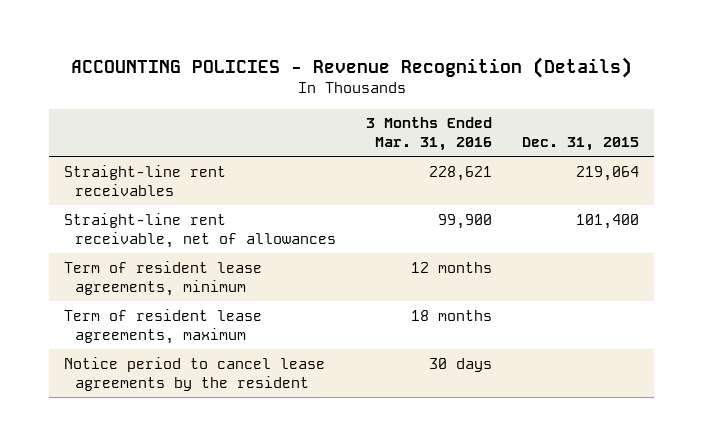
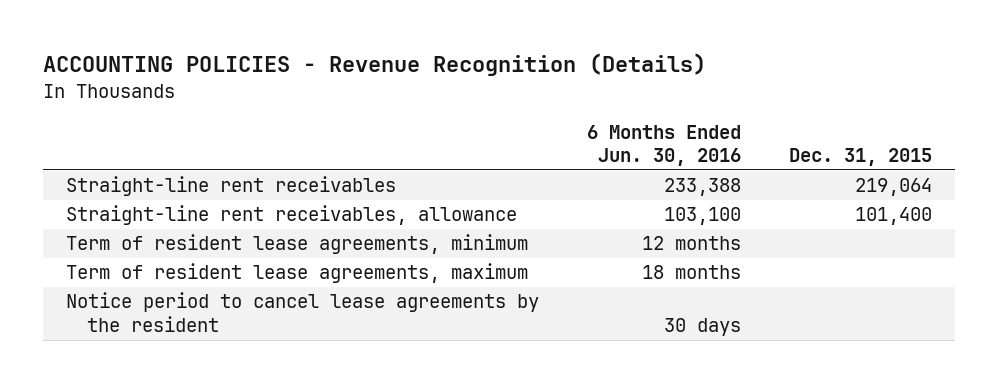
[366,117,493,152] 3 Months Ended Mar. 31, 2016 -> none
none -> [587,124,742,167] 6 Months Ended Jun. 30, 2016
[64,212,337,248] Straight-line rent receivable, net of allowances -> [66,205,518,226] Straight-line rent receivables, allowance

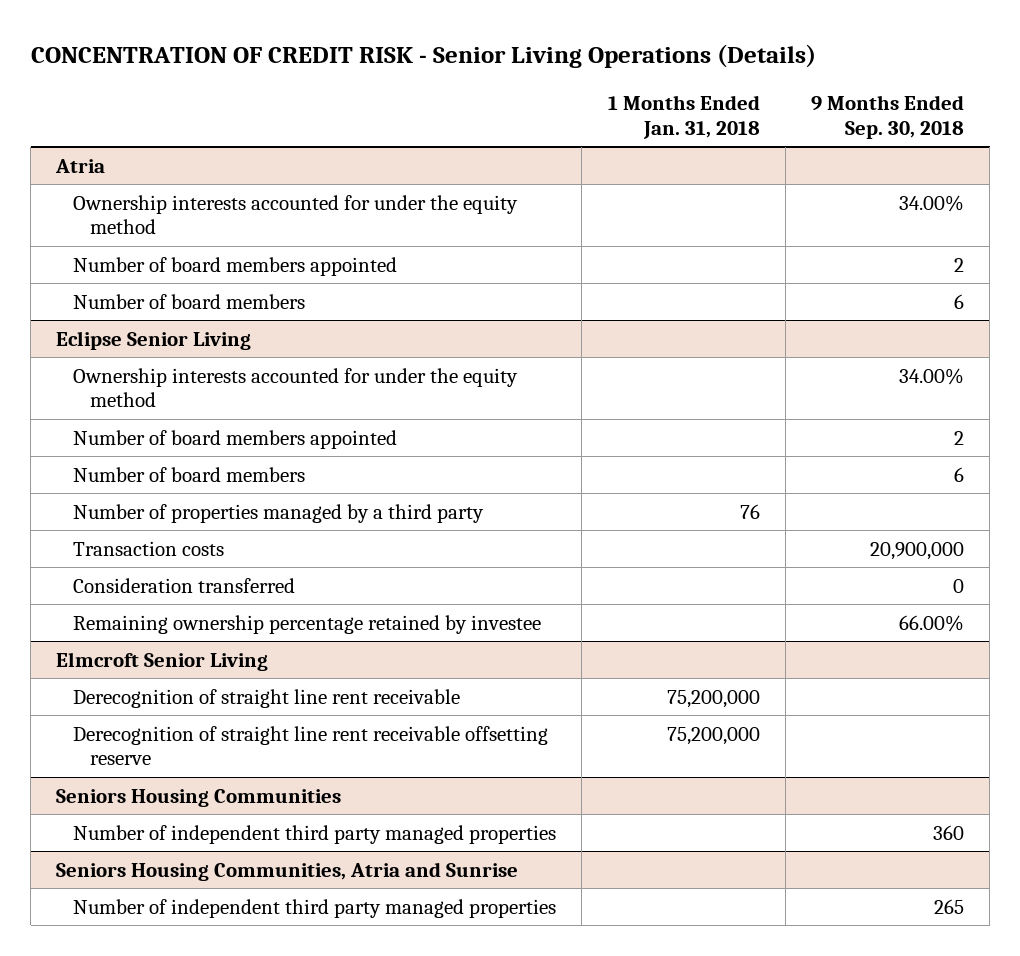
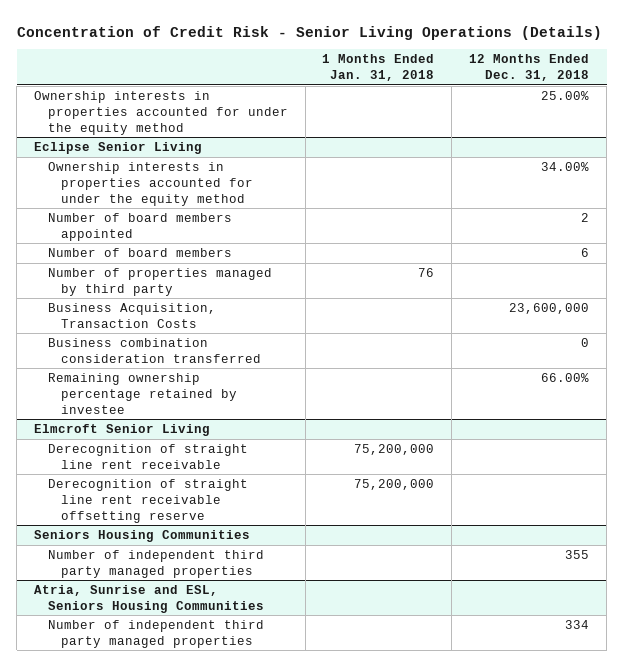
[30,44,816,69] CONCENTRATION OF CREDIT RISK - Senior Living Operations (Details) -> [16,25,602,40] Concentration of Credit Risk - Senior Living Operations (Details)
[811,95,965,139] 9 Months Ended Sep. 30, 2018 -> none
none -> [469,54,590,82] 12 Months Ended Dec. 31, 2018
[55,158,106,173] Atria -> none
[73,194,519,235] Ownership interests accounted for under the equity method -> none
[73,256,398,276] Number of board members appointed -> none
[73,293,306,309] Number of board members -> none
none -> [34,90,288,135] Ownership interests in properties accounted for under the equity method
[73,367,519,408] Ownership interests accounted for under the equity method -> [47,161,254,206] Ownership interests in properties accounted for under the equity method
[73,503,485,523] Number of properties managed by a third party -> [47,267,272,296] Number of properties managed by third party
[73,540,225,556] Transaction costs -> [47,302,216,328] Business Acquisition, Transaction Costs
[73,577,296,593] Consideration transferred -> [47,337,262,363] Business combination consideration transferred
[56,861,519,881] Seniors Housing Communities, Atria and Sunrise -> [34,584,264,613] Atria, Sunrise and ESL, Seniors Housing Communities

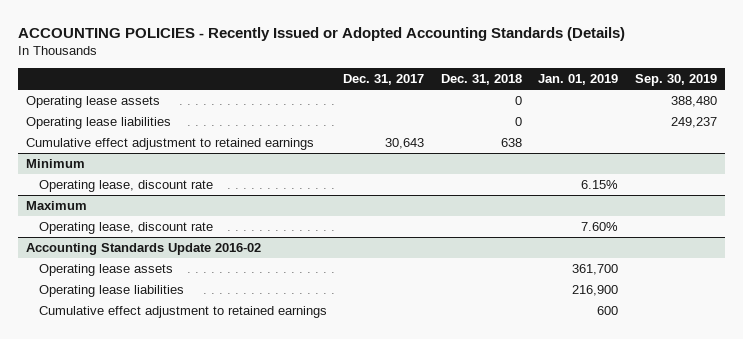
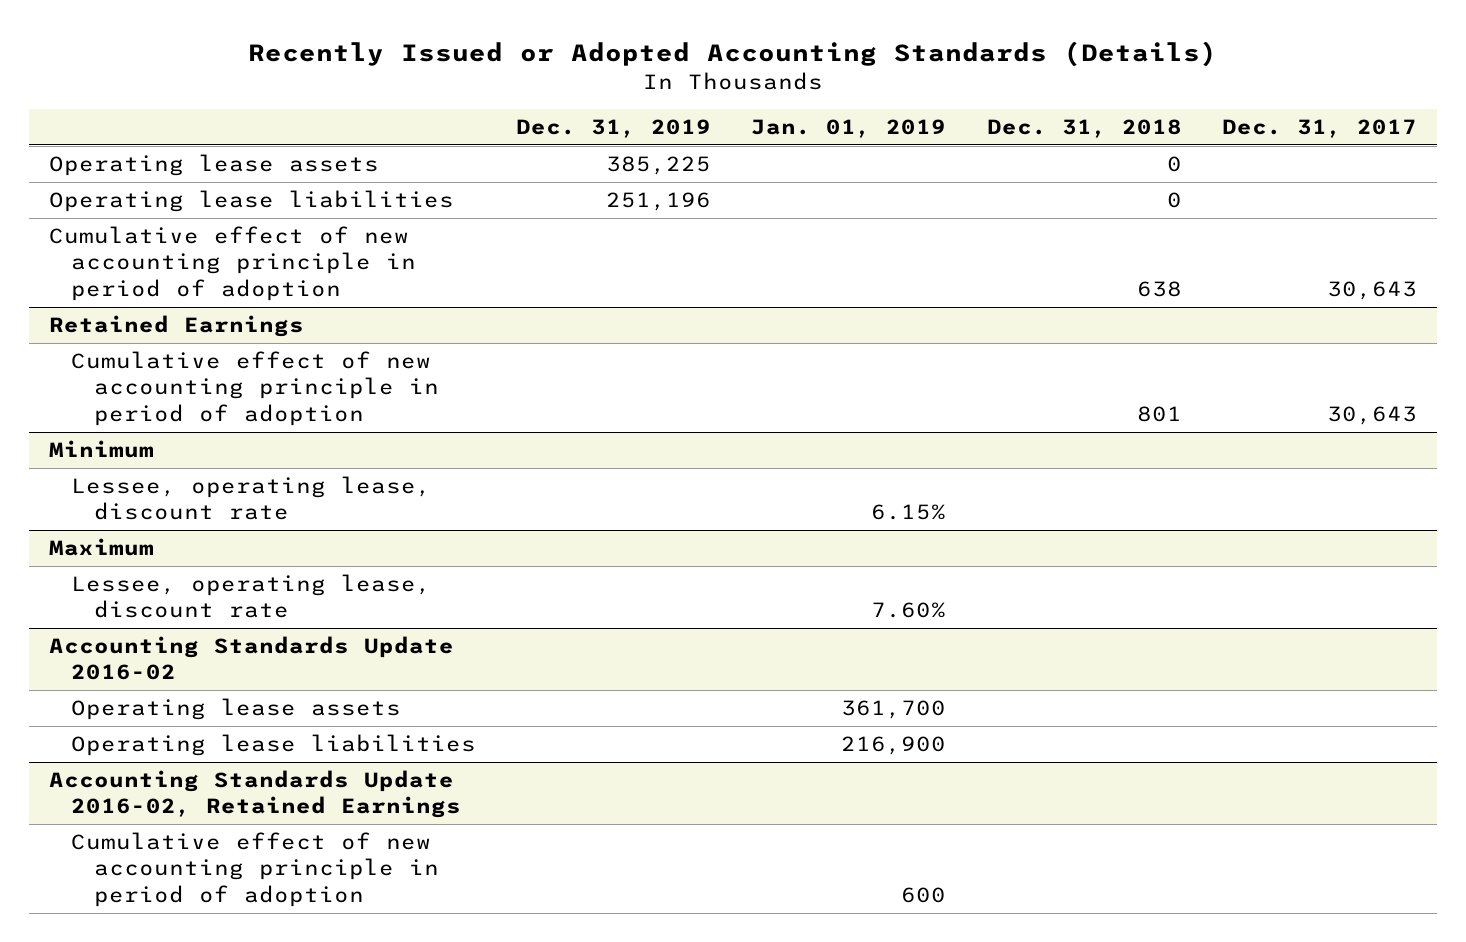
[17,26,625,41] ACCOUNTING POLICIES - Recently Issued or Adopted Accounting Standards (Details) -> [247,40,1217,67] Recently Issued or Adopted Accounting Standards (Details)
[634,74,717,87] Sep. 30, 2019 -> none
none -> [516,119,712,139] Dec. 31, 2019
[25,138,314,151] Cumulative effect adjustment to retained earnings -> [49,226,417,301] Cumulative effect of new accounting principle in period of adoption
none -> [49,315,305,338] Retained Earnings
none -> [71,351,439,426] Cumulative effect of new accounting principle in period of adoption
[38,180,213,193] Operating lease, discount rate -> [71,476,432,521] Lessee, operating lease, discount rate
[38,222,213,235] Operating lease, discount rate -> [71,574,432,619] Lessee, operating lease, discount rate
[38,306,327,319] Cumulative effect adjustment to retained earnings -> none
none -> [49,770,462,819] Accounting Standards Update 2016-02, Retained Earnings
none -> [71,832,439,907] Cumulative effect of new accounting principle in period of adoption

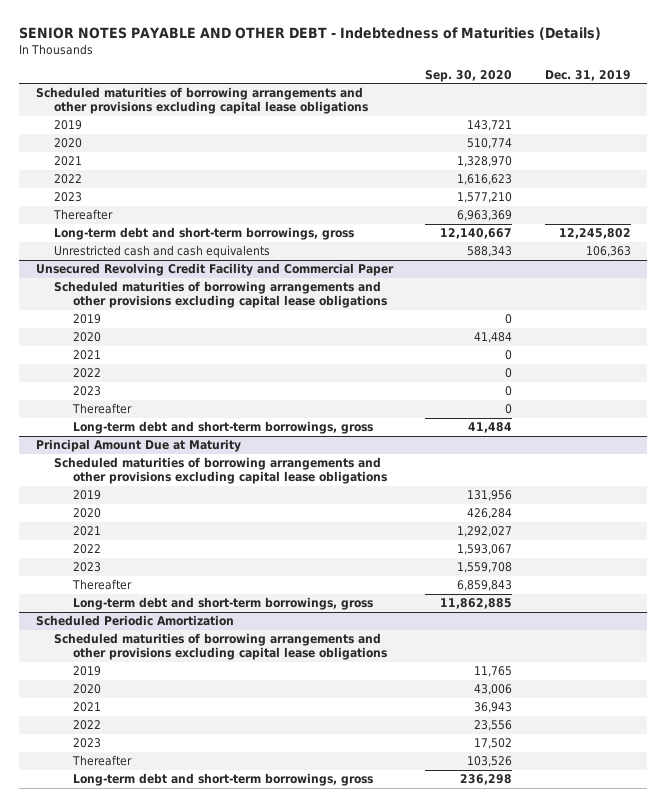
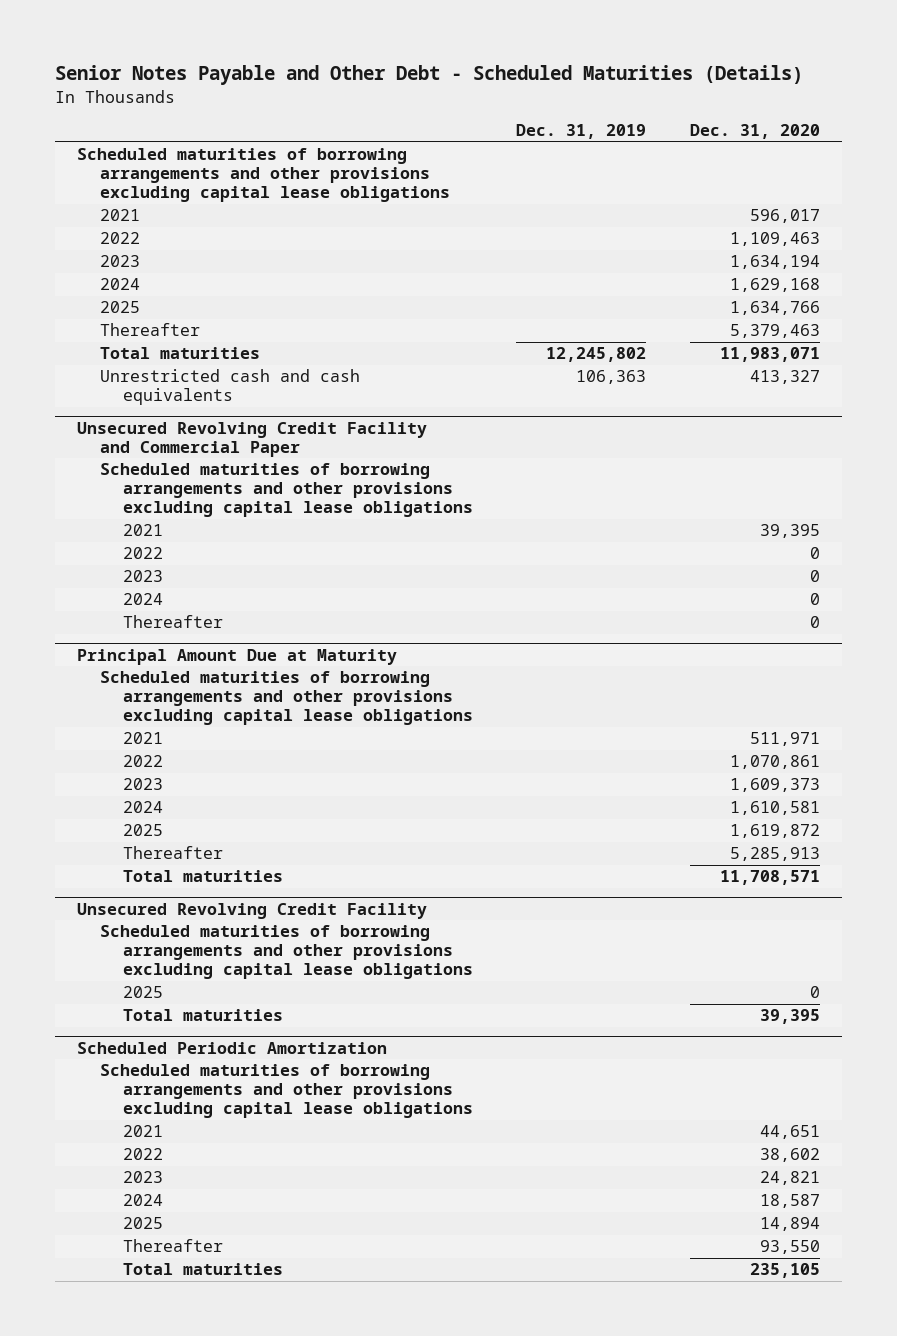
[19,26,602,40] SENIOR NOTES PAYABLE AND OTHER DEBT - Indebtedness of Maturities (Details) -> [55,65,804,86] Senior Notes Payable and Other Debt - Scheduled Maturities (Details)
[425,69,513,82] Sep. 30, 2020 -> none
none -> [690,124,821,140] Dec. 31, 2020
[54,120,83,131] 2019 -> none
[54,138,83,149] 2020 -> none
none -> [99,278,140,291] 2024
none -> [99,301,140,314] 2025
[54,227,355,241] Long-term debt and short-term borrowings, gross -> [99,347,260,360] Total maturities
[72,314,101,325] 2019 -> none
[72,332,101,343] 2020 -> none
none -> [122,593,163,606] 2024
[72,421,373,435] Long-term debt and short-term borrowings, gross -> none
[72,490,101,501] 2019 -> none
[72,508,101,519] 2020 -> none
none -> [122,801,163,814] 2024
none -> [122,824,163,837] 2025
[72,597,373,611] Long-term debt and short-term borrowings, gross -> none
none -> [122,870,283,883] Total maturities
none -> [76,902,427,919] Unsecured Revolving Credit Facility
none -> [99,925,473,980] Scheduled maturities of borrowing arrangements and other provisions excluding capital lease obligations
none -> [122,986,163,999] 2025
none -> [122,1009,283,1022] Total maturities
[72,666,101,677] 2019 -> none
[72,684,101,695] 2020 -> none
none -> [122,1194,163,1207] 2024
none -> [122,1217,163,1230] 2025
[72,773,373,787] Long-term debt and short-term borrowings, gross -> none
none -> [122,1263,283,1276] Total maturities

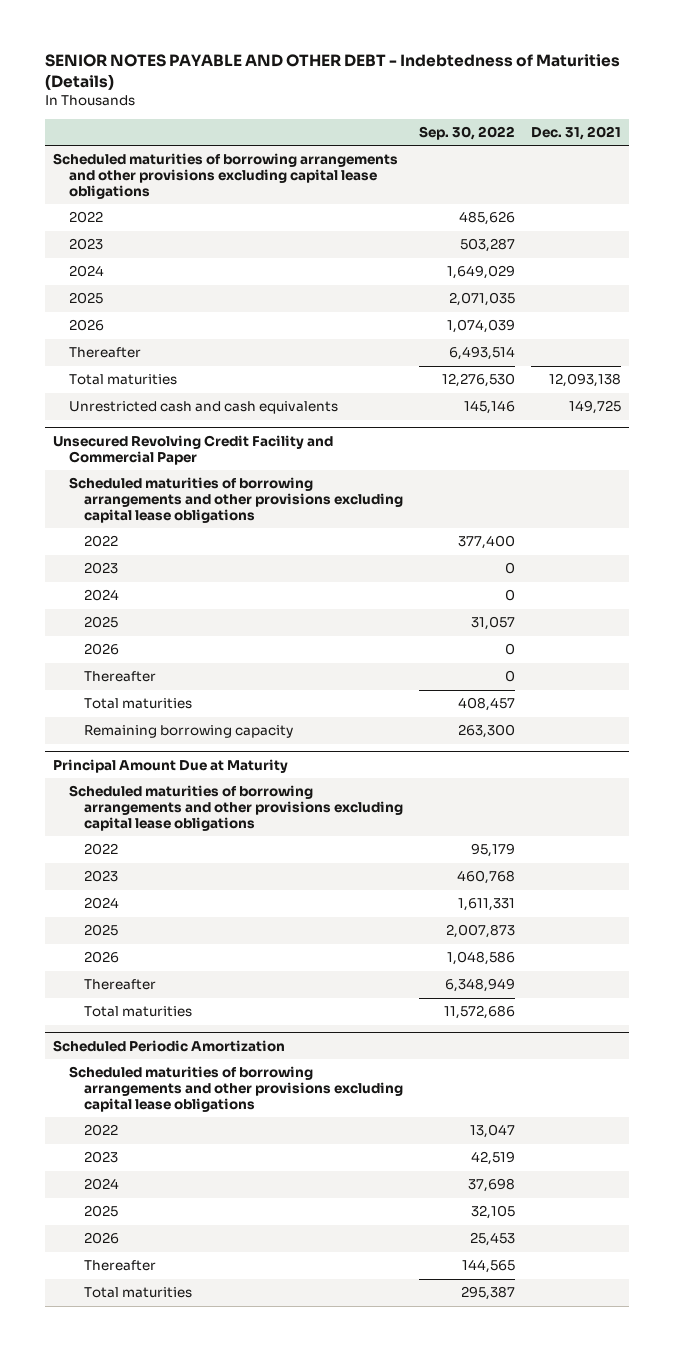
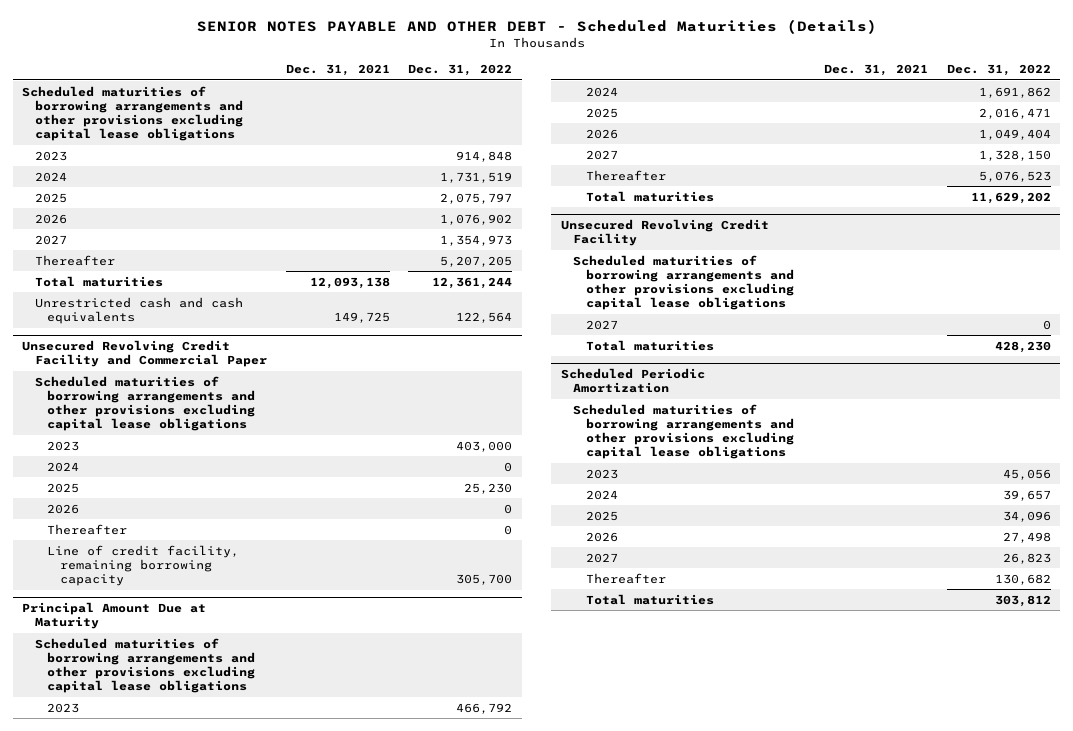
[45,54,621,91] SENIOR NOTES PAYABLE AND OTHER DEBT - Indebtedness of Maturities (Details) -> [196,18,877,34] SENIOR NOTES PAYABLE AND OTHER DEBT - Scheduled Maturities (Details)
[419,125,516,140] Sep. 30, 2022 -> none
none -> [408,64,513,77] Dec. 31, 2022
[68,211,103,224] 2022 -> none
none -> [34,234,67,245] 2027
[84,535,119,548] 2022 -> none
[84,698,193,710] Total maturities -> none
[84,725,294,739] Remaining borrowing capacity -> [47,544,240,587] Line of credit facility, remaining borrowing capacity
[84,843,119,856] 2022 -> none
none -> [585,149,618,160] 2027
none -> [560,218,769,247] Unsecured Revolving Credit Facility
none -> [573,254,794,311] Scheduled maturities of borrowing arrangements and other provisions excluding capital lease obligations
none -> [585,319,618,330] 2027
none -> [585,339,714,351] Total maturities
[84,1124,119,1137] 2022 -> none
none -> [585,552,618,563] 2027

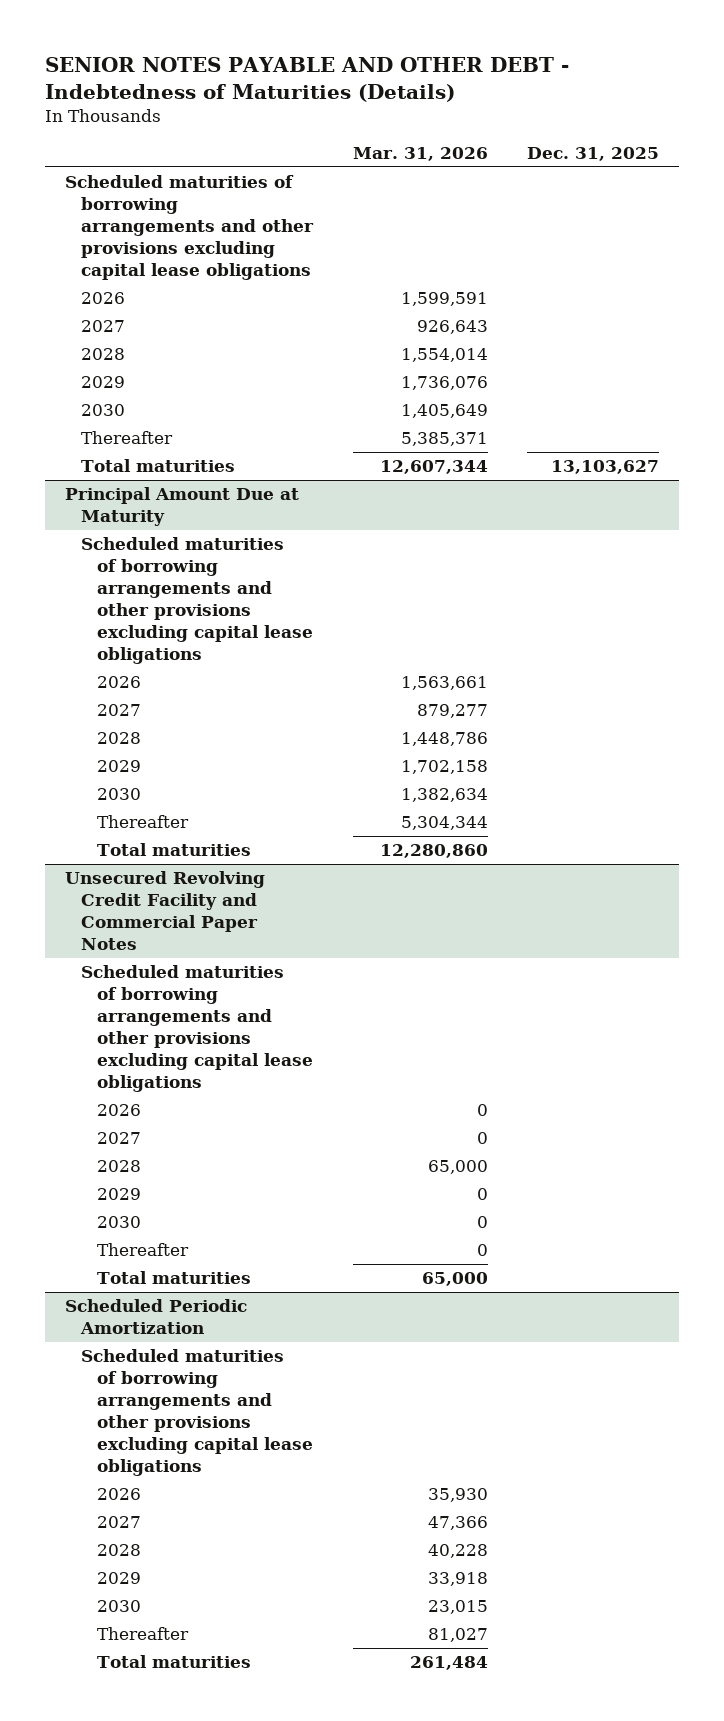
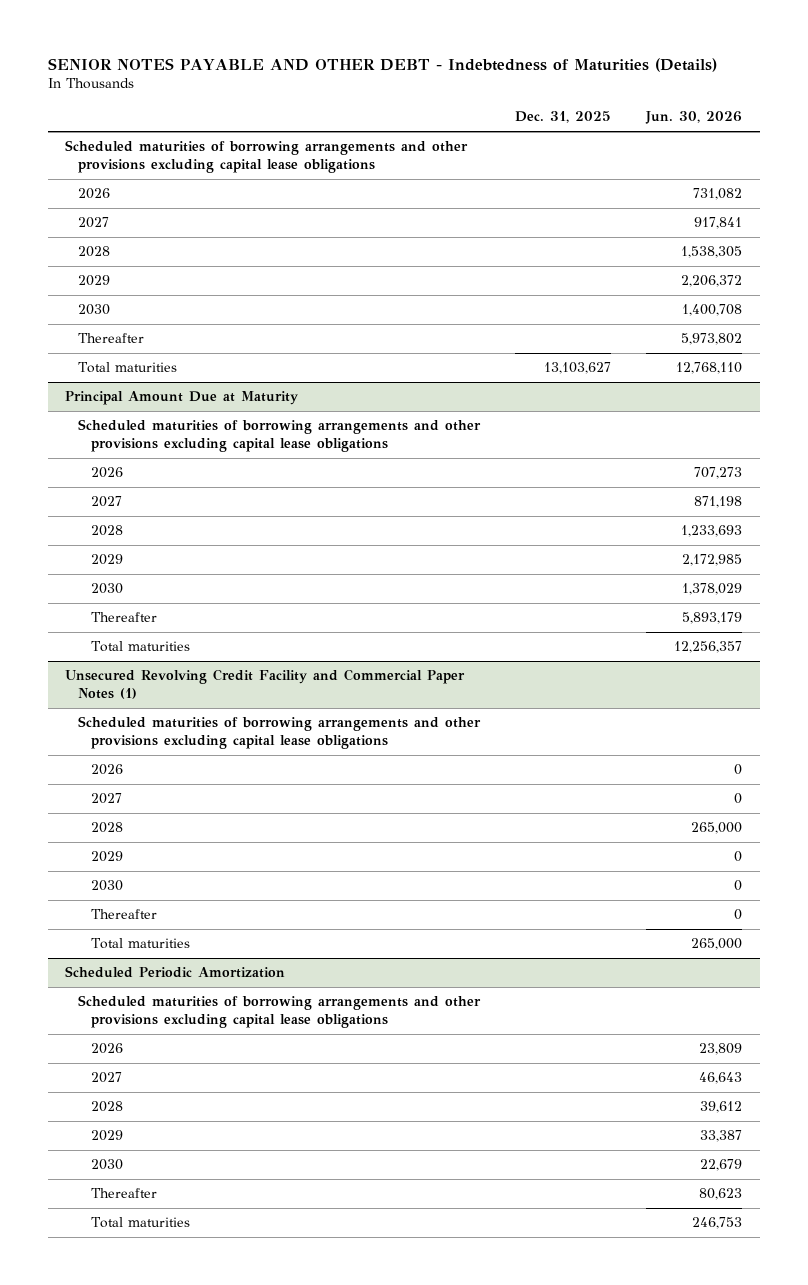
[352,147,488,162] Mar. 31, 2026 -> none
none -> [645,111,743,125] Jun. 30, 2026
[64,871,265,951] Unsecured Revolving Credit Facility and Commercial Paper Notes -> [65,669,466,700] Unsecured Revolving Credit Facility and Commercial Paper Notes (1)

